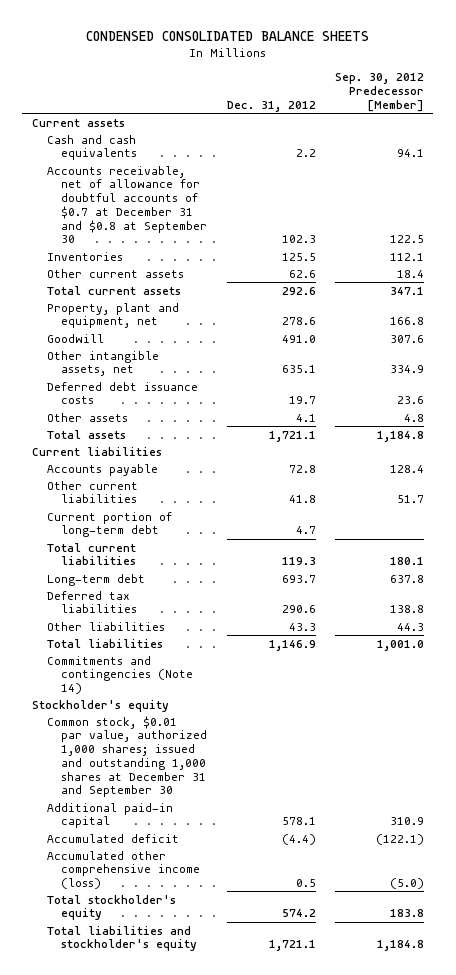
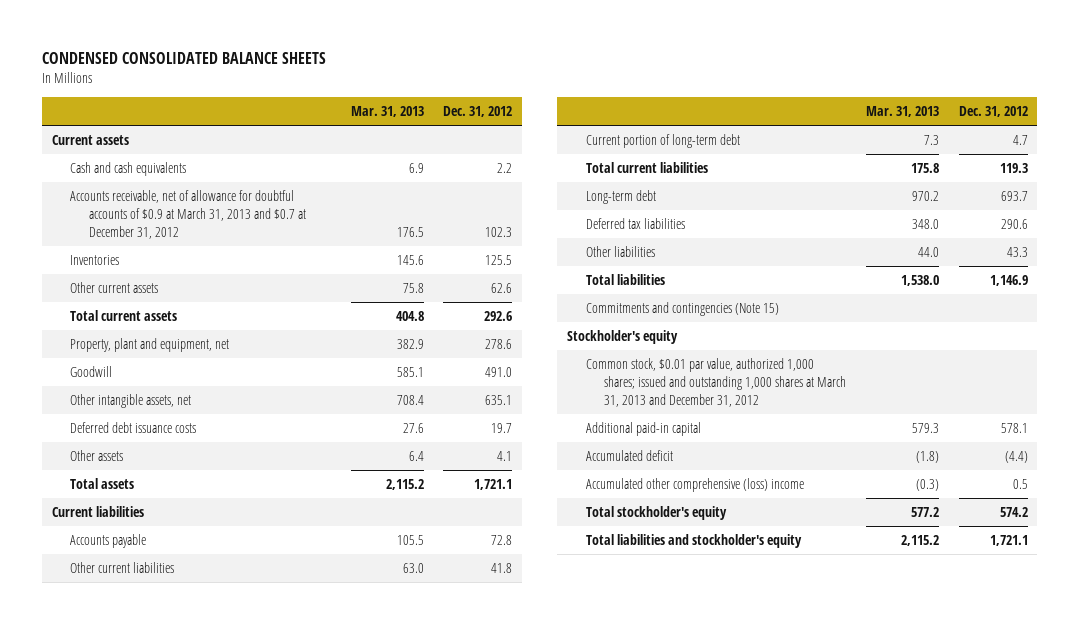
[334,73,424,112] Sep. 30, 2012 Predecessor [Member] -> none
none -> [350,106,424,118] Mar. 31, 2013
[46,165,208,244] Accounts receivable, net of allowance for doubtful accounts of $0.7 at December 31 and $0.8 at September 30 -> [70,189,306,239] Accounts receivable, net of allowance for doubtful accounts of $0.9 at March 31, 2013 and $0.7 at December 31, 2012
[46,655,194,695] Commitments and contingencies (Note 14) -> [585,301,779,316] Commitments and contingencies (Note 15)
[46,715,208,798] Common stock, $0.01 par value, authorized 1,000 shares; issued and outstanding 1,000 shares at December 31 and September 30 -> [585,357,847,407] Common stock, $0.01 par value, authorized 1,000 shares; issued and outstanding 1,000 shares at March 31, 2013 and December 31, 2012
[46,850,201,890] Accumulated other comprehensive income (loss) -> [585,477,804,492] Accumulated other comprehensive (loss) income

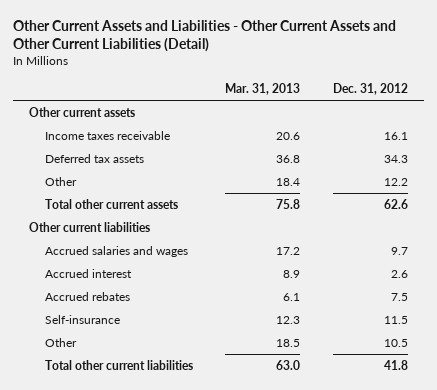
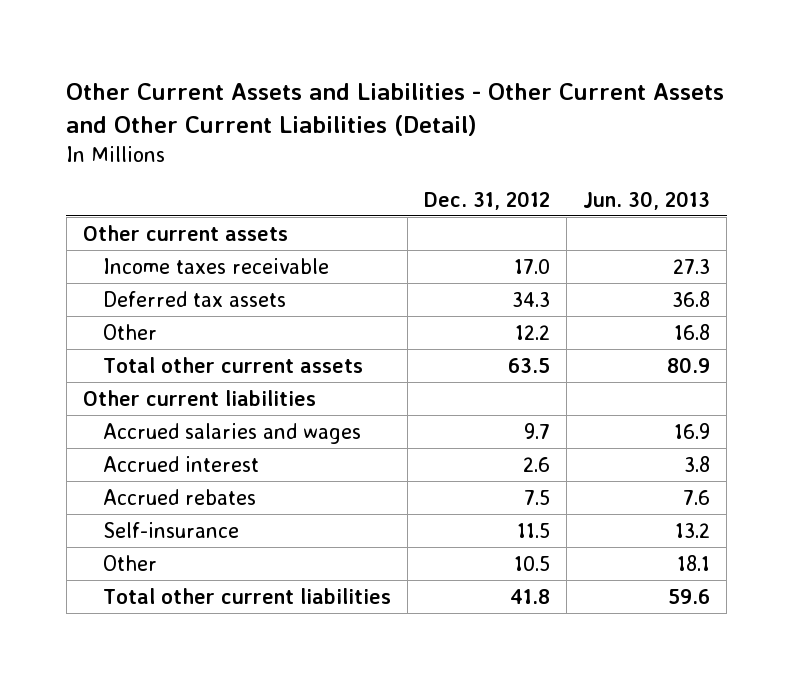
[225,82,301,95] Mar. 31, 2013 -> none
none -> [583,190,711,210] Jun. 30, 2013
[383,131,408,140] 16.1 -> [514,258,551,274] 17.0
[383,198,408,209] 62.6 -> [508,357,551,373] 63.5

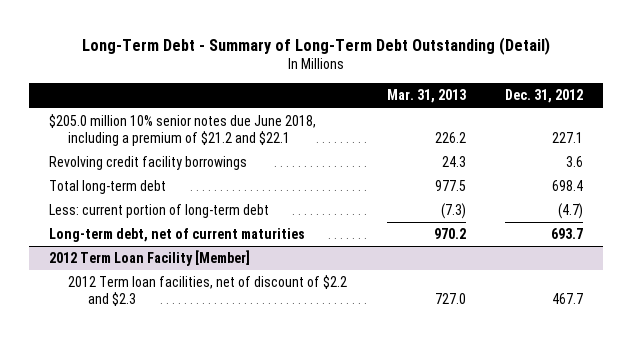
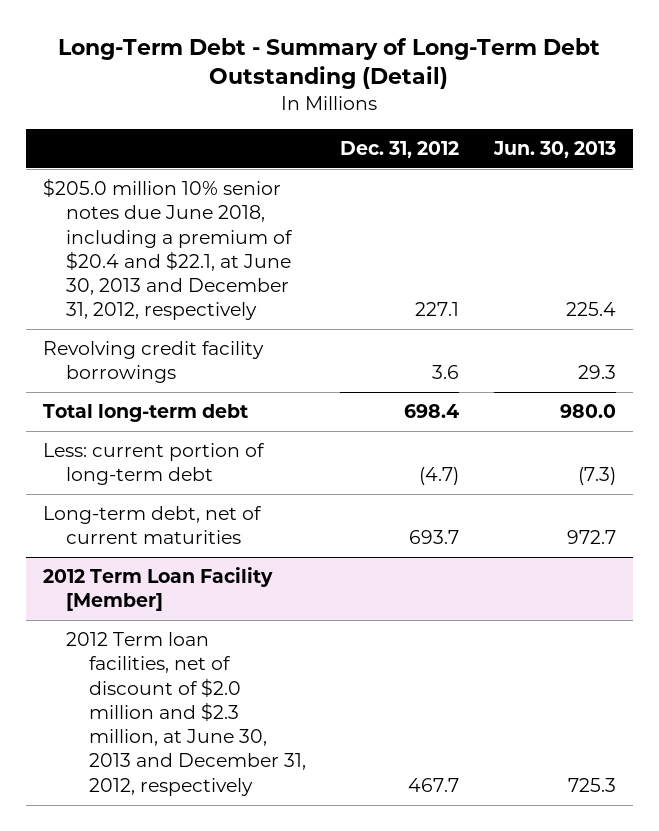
[386,89,466,104] Mar. 31, 2013 -> none
none -> [492,140,616,158] Jun. 30, 2013
[48,114,316,147] $205.0 million 10% senior notes due June 2018, including a premium of $21.2 and $22.1 -> [42,178,293,321] $205.0 million 10% senior notes due June 2018, including a premium of $20.4 and $22.1, at June 30, 2013 and December 31, 2012, respectively
[68,275,348,307] 2012 Term loan facilities, net of discount of $2.2 and $2.3 -> [65,632,306,796] 2012 Term loan facilities, net of discount of $2.0 million and $2.3 million, at June 30, 2013 and December 31, 2012, respectively

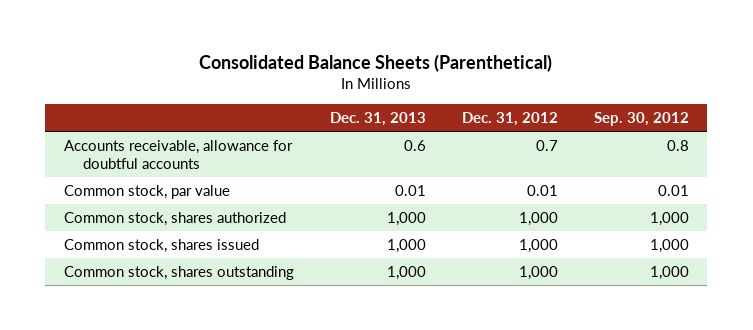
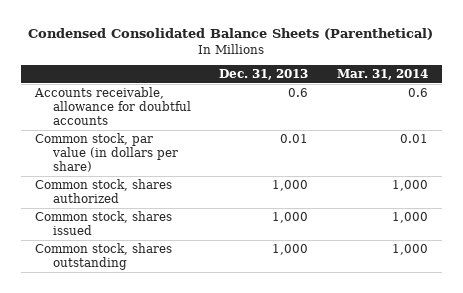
[199,53,553,72] Consolidated Balance Sheets (Parenthetical) -> [28,28,434,41] Condensed Consolidated Balance Sheets (Parenthetical)
[462,112,559,127] Dec. 31, 2012 -> none
[594,112,690,127] Sep. 30, 2012 -> none
none -> [336,69,428,81] Mar. 31, 2014
[63,184,230,199] Common stock, par value -> [35,132,178,173] Common stock, par value (in dollars per share)

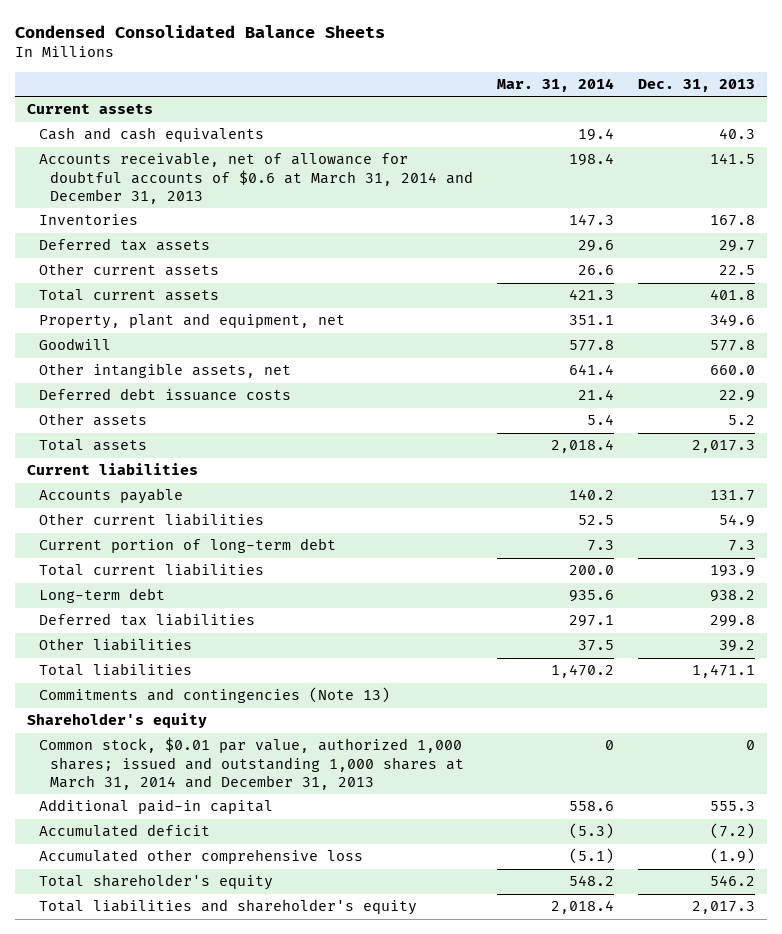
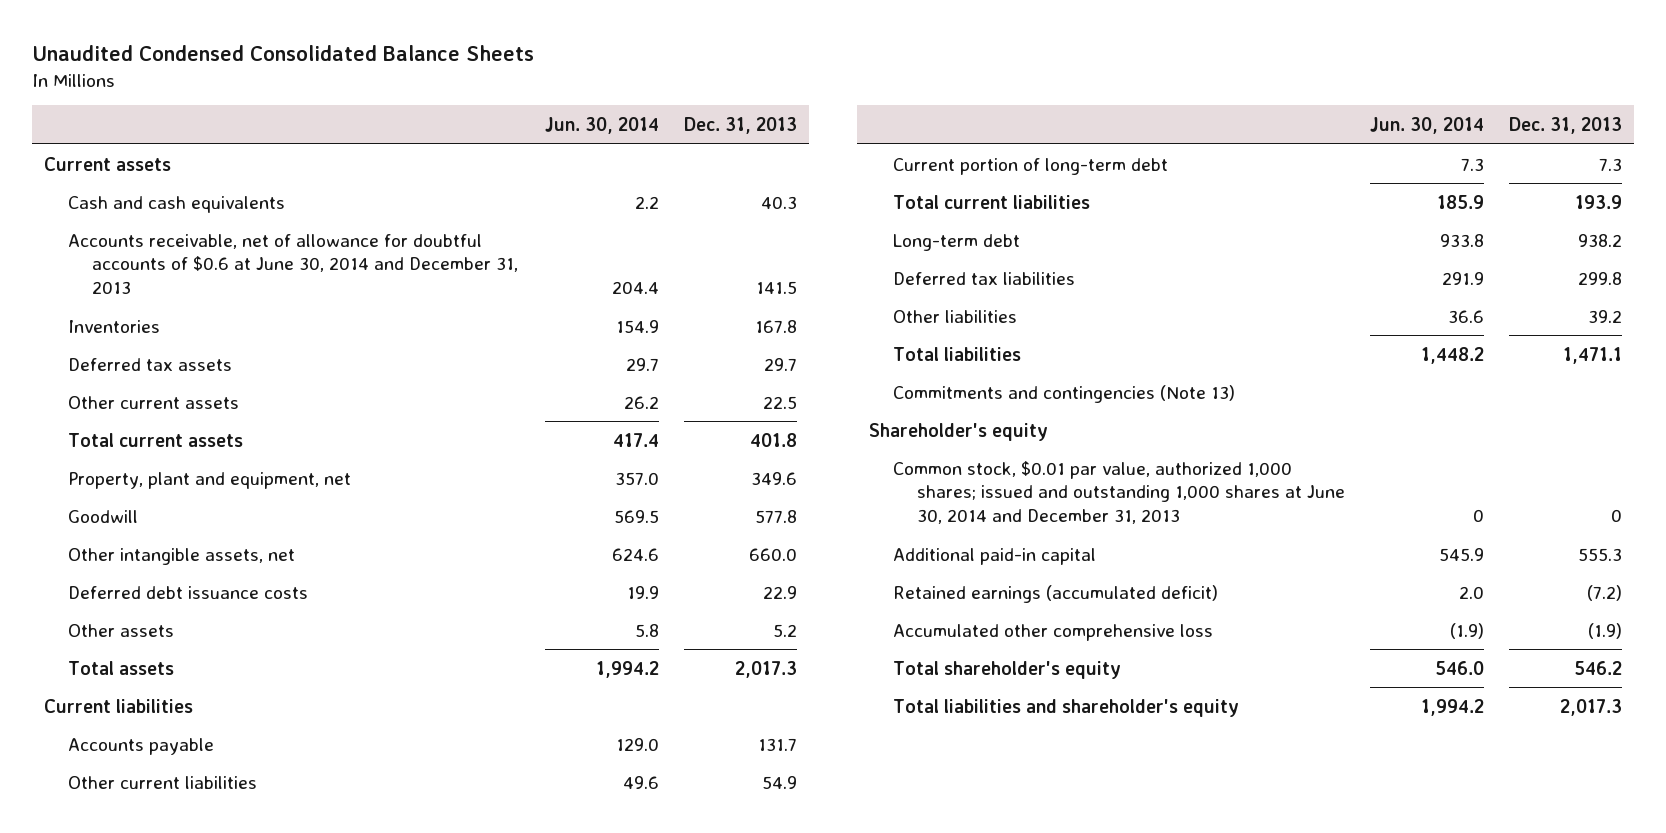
[15,24,386,38] Condensed Consolidated Balance Sheets -> [31,45,534,62] Unaudited Condensed Consolidated Balance Sheets
[497,78,615,93] Mar. 31, 2014 -> none
none -> [545,116,660,134] Jun. 30, 2014
[38,152,474,205] Accounts receivable, net of allowance for doubtful accounts of $0.6 at March 31, 2014 and December 31, 2013 -> [68,233,519,294] Accounts receivable, net of allowance for doubtful accounts of $0.6 at June 30, 2014 and December 31, 2013
[38,737,465,791] Common stock, $0.01 par value, authorized 1,000 shares; issued and outstanding 1,000 shares at March 31, 2014 and December 31, 2013 -> [893,460,1346,524] Common stock, $0.01 par value, authorized 1,000 shares; issued and outstanding 1,000 shares at June 30, 2014 and December 31, 2013
[38,824,210,838] Accumulated deficit -> [893,584,1219,603] Retained earnings (accumulated deficit)

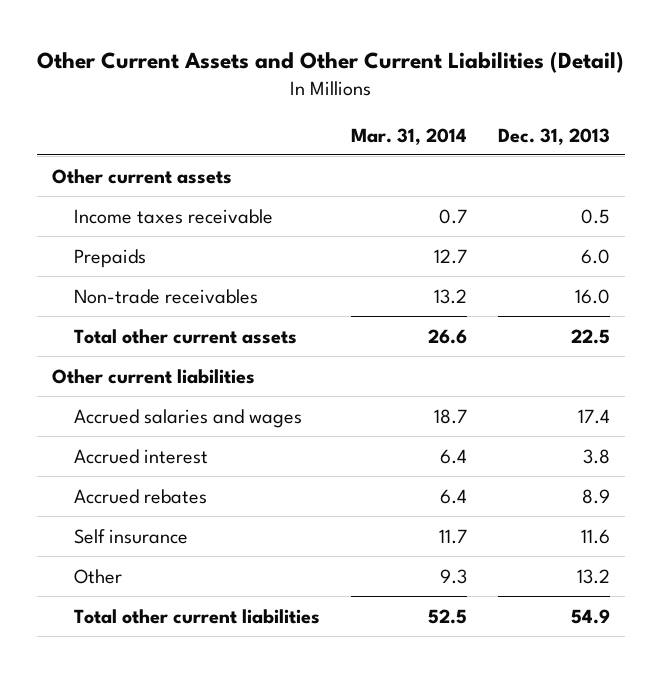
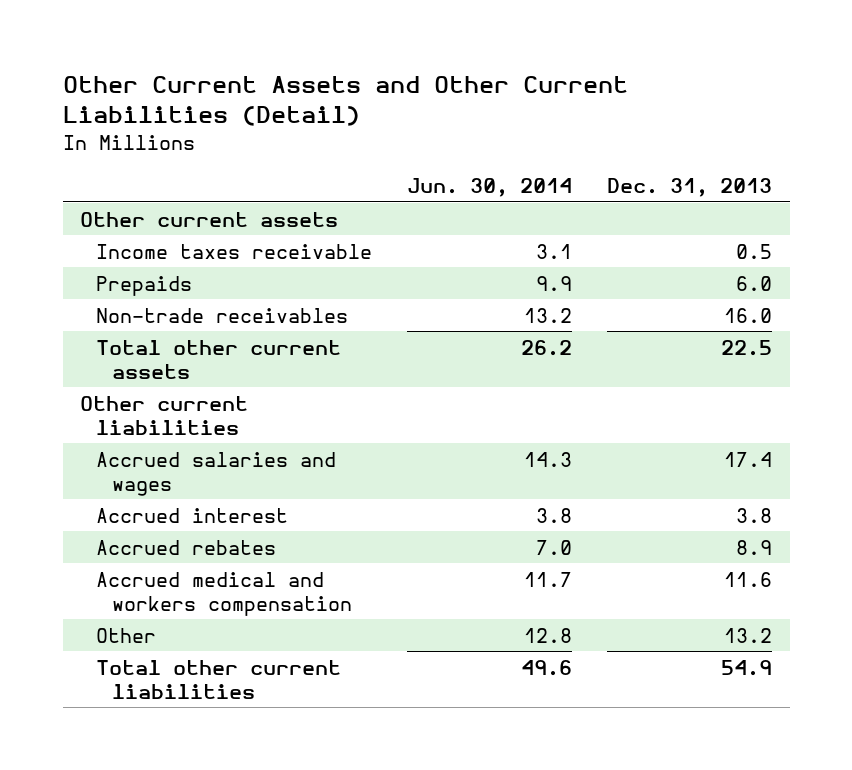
[350,127,467,145] Mar. 31, 2014 -> none
none -> [407,178,573,198] Jun. 30, 2014
[74,528,189,544] Self insurance -> [96,571,353,616] Accrued medical and workers compensation

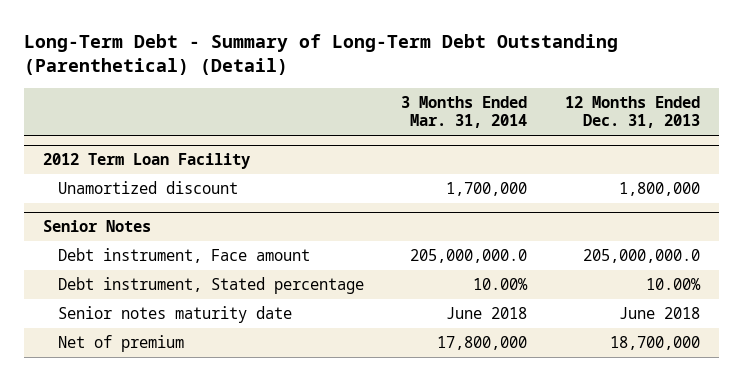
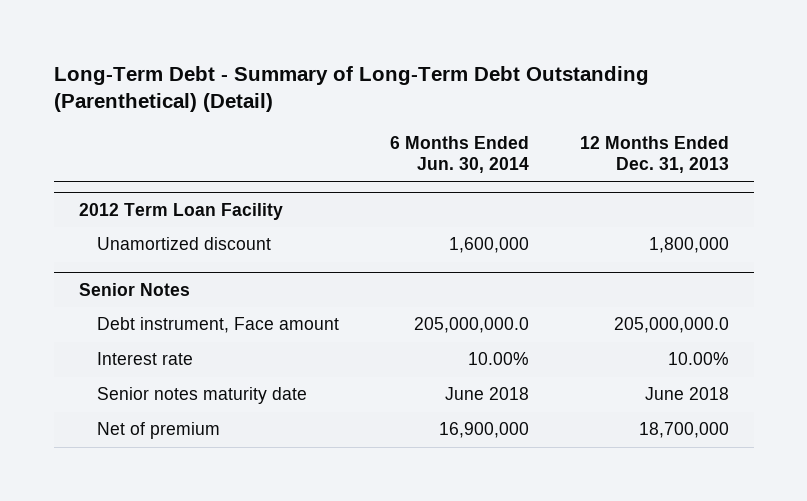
[401,95,528,129] 3 Months Ended Mar. 31, 2014 -> none
none -> [390,136,530,173] 6 Months Ended Jun. 30, 2014
[57,276,364,294] Debt instrument, Stated percentage -> [97,352,194,366] Interest rate

